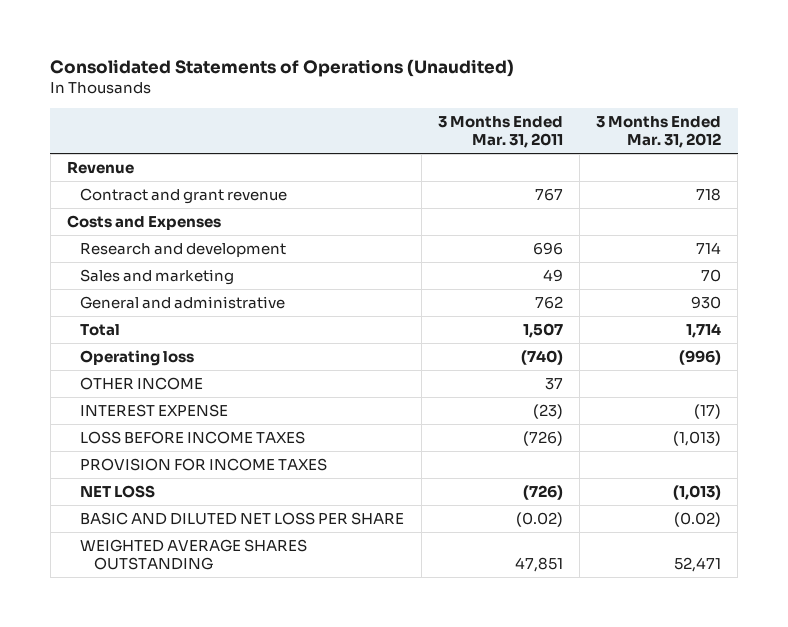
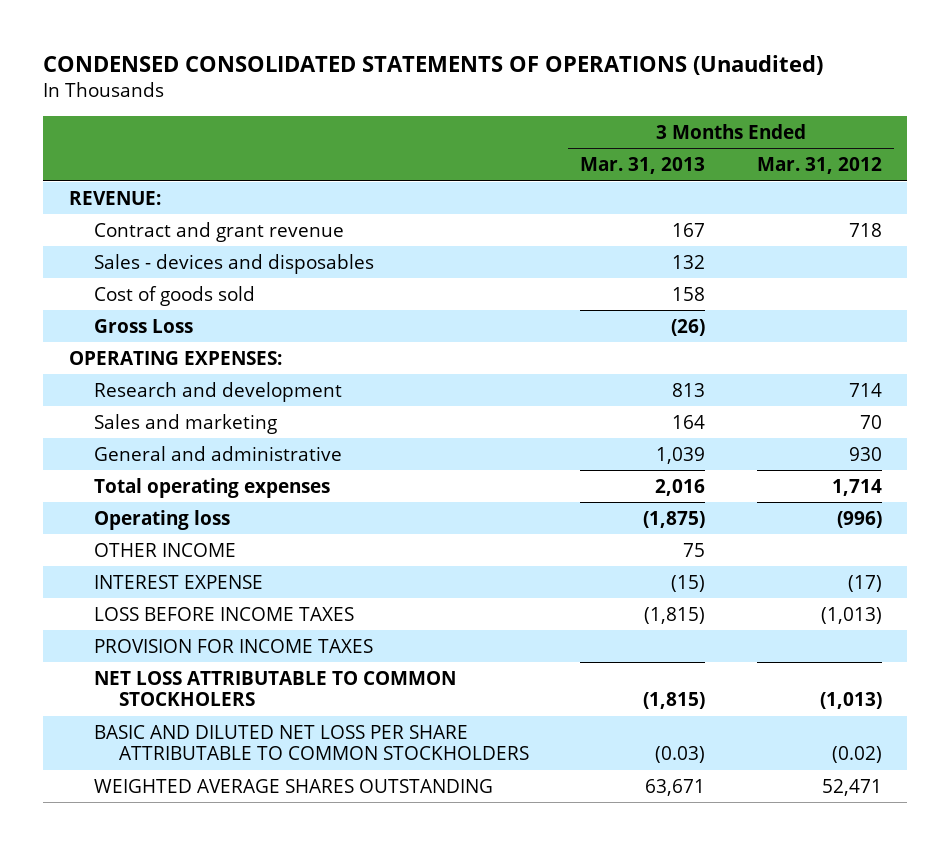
[50,59,515,78] Consolidated Statements of Operations (Unaudited) -> [43,55,824,76] CONDENSED CONSOLIDATED STATEMENTS OF OPERATIONS (Unaudited)
[437,115,563,149] 3 Months Ended Mar. 31, 2011 -> none
none -> [580,156,706,174] Mar. 31, 2013
[66,160,134,174] Revenue -> [69,190,162,205] REVENUE:
[66,214,221,230] Costs and Expenses -> none
none -> [94,253,375,274] Sales - devices and disposables
none -> [94,285,256,306] Cost of goods sold
none -> [94,318,194,333] Gross Loss
none -> [69,350,283,365] OPERATING EXPENSES:
[80,323,121,336] Total -> [94,477,331,498] Total operating expenses
[80,484,156,498] NET LOSS -> [94,670,457,707] NET LOSS ATTRIBUTABLE TO COMMON STOCKHOLERS
[80,511,405,525] BASIC AND DILUTED NET LOSS PER SHARE -> [94,724,530,761] BASIC AND DILUTED NET LOSS PER SHARE ATTRIBUTABLE TO COMMON STOCKHOLDERS

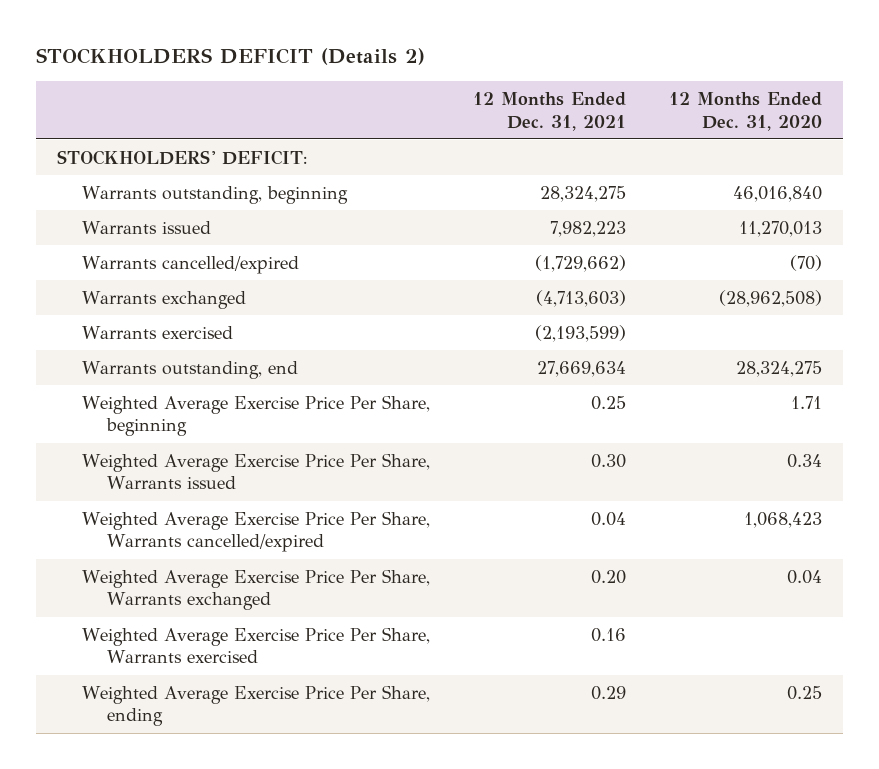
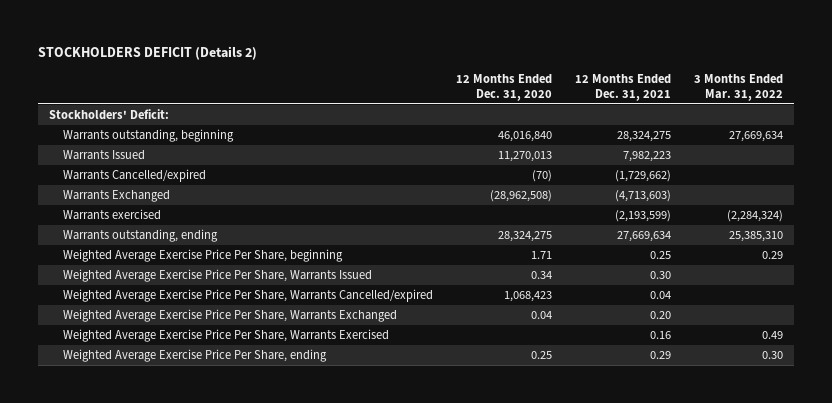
none -> [694,74,784,101] 3 Months Ended Mar. 31, 2022
[57,149,308,165] STOCKHOLDERS' DEFICIT: -> [49,108,170,120] Stockholders' Deficit:
[82,220,212,234] Warrants issued -> [63,149,146,160] Warrants Issued
[82,255,300,274] Warrants cancelled/expired -> [63,168,207,182] Warrants Cancelled/expired
[82,290,247,309] Warrants exchanged -> [63,189,171,202] Warrants Exchanged
[82,360,299,379] Warrants outstanding, end -> [63,228,219,242] Warrants outstanding, ending
[82,452,431,490] Weighted Average Exercise Price Per Share, Warrants issued -> [63,268,373,282] Weighted Average Exercise Price Per Share, Warrants Issued
[82,510,431,553] Weighted Average Exercise Price Per Share, Warrants cancelled/expired -> [63,288,434,302] Weighted Average Exercise Price Per Share, Warrants Cancelled/expired
[82,568,431,611] Weighted Average Exercise Price Per Share, Warrants exchanged -> [63,308,398,322] Weighted Average Exercise Price Per Share, Warrants Exchanged
[82,626,431,664] Weighted Average Exercise Price Per Share, Warrants exercised -> [63,328,390,342] Weighted Average Exercise Price Per Share, Warrants Exercised

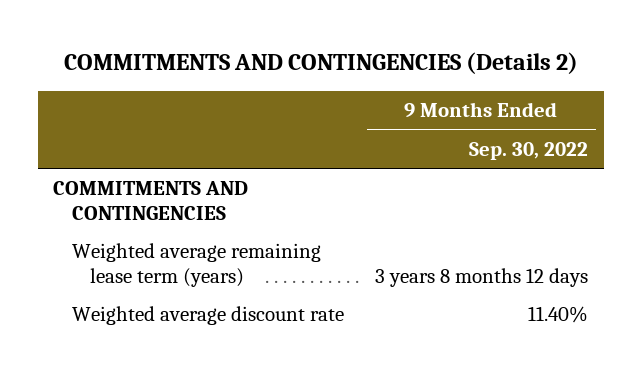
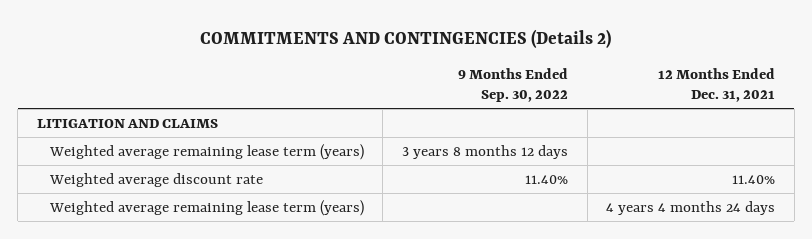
none -> [658,68,776,103] 12 Months Ended Dec. 31, 2021
[53,181,249,220] COMMITMENTS AND CONTINGENCIES -> [36,118,218,128] LITIGATION AND CLAIMS
none -> [48,199,364,216] Weighted average remaining lease term (years)

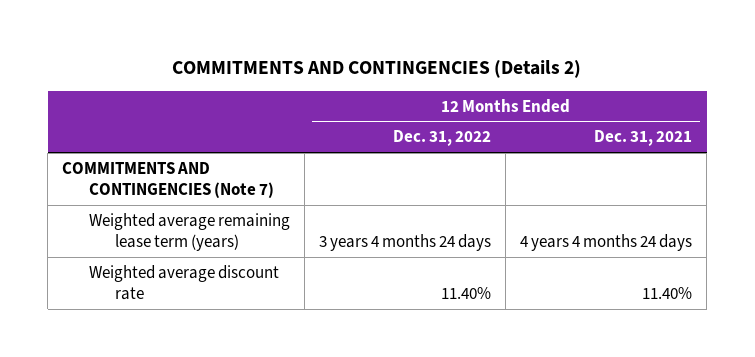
[458,68,569,103] 9 Months Ended Sep. 30, 2022 -> none
none -> [393,130,492,147] Dec. 31, 2022
[48,143,364,160] Weighted average remaining lease term (years) -> none
[36,118,218,128] LITIGATION AND CLAIMS -> [62,161,274,199] COMMITMENTS AND CONTINGENCIES (Note 7)
[48,172,263,187] Weighted average discount rate -> [88,264,279,301] Weighted average discount rate

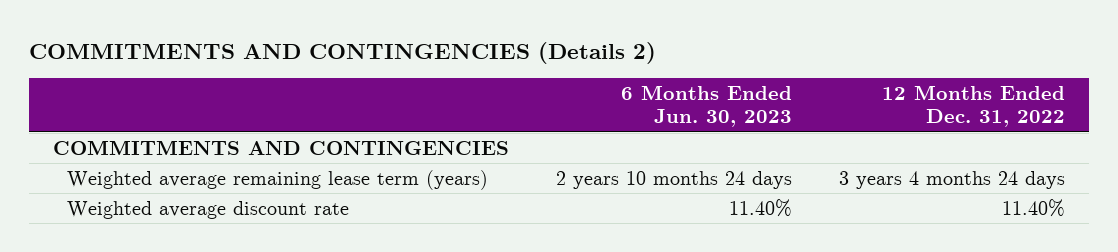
[594,130,693,147] Dec. 31, 2021 -> none
none -> [620,84,792,128] 6 Months Ended Jun. 30, 2023
[62,161,274,199] COMMITMENTS AND CONTINGENCIES (Note 7) -> [52,139,509,155] COMMITMENTS AND CONTINGENCIES

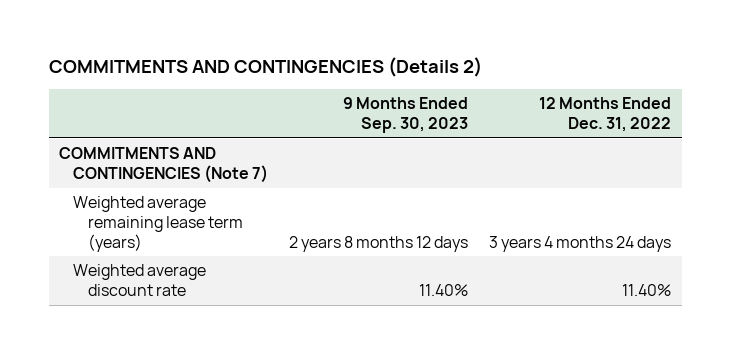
[620,84,792,128] 6 Months Ended Jun. 30, 2023 -> none
none -> [343,97,469,134] 9 Months Ended Sep. 30, 2023
[52,139,509,155] COMMITMENTS AND CONTINGENCIES -> [59,147,269,184] COMMITMENTS AND CONTINGENCIES (Note 7)

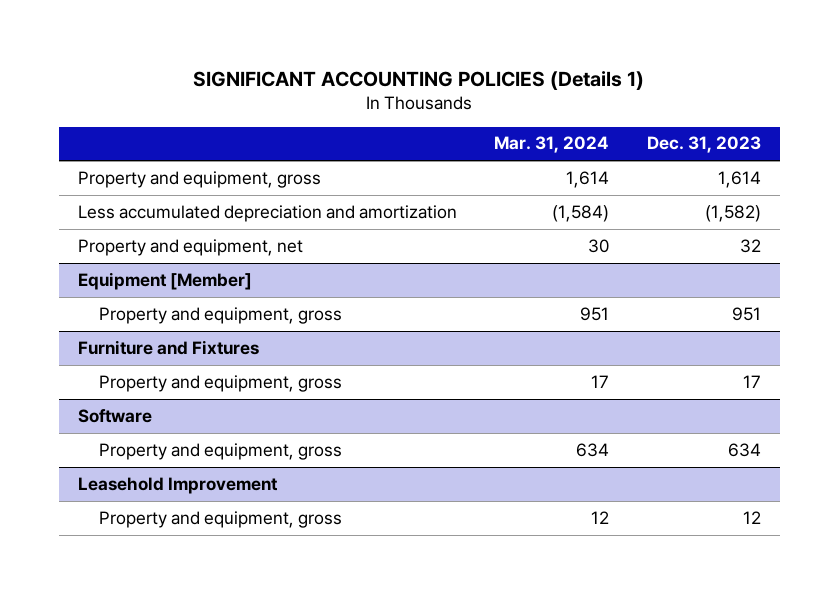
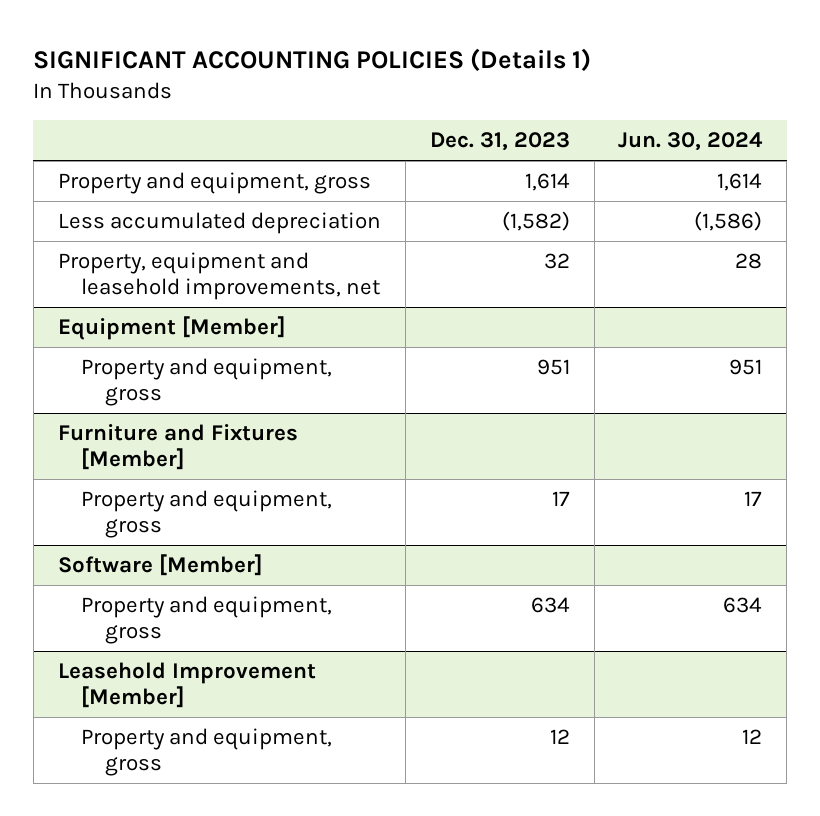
[494,136,610,154] Mar. 31, 2024 -> none
none -> [618,132,764,152] Jun. 30, 2024
[77,204,457,222] Less accumulated depreciation and amortization -> [57,211,381,234] Less accumulated depreciation
[77,238,303,256] Property and equipment, net -> [57,251,381,301] Property, equipment and leasehold improvements, net
[77,339,259,355] Furniture and Fixtures -> [57,423,298,471] Furniture and Fixtures [Member]
[77,408,152,423] Software -> [57,553,263,576] Software [Member]
[77,476,278,494] Leasehold Improvement -> [57,661,316,709] Leasehold Improvement [Member]

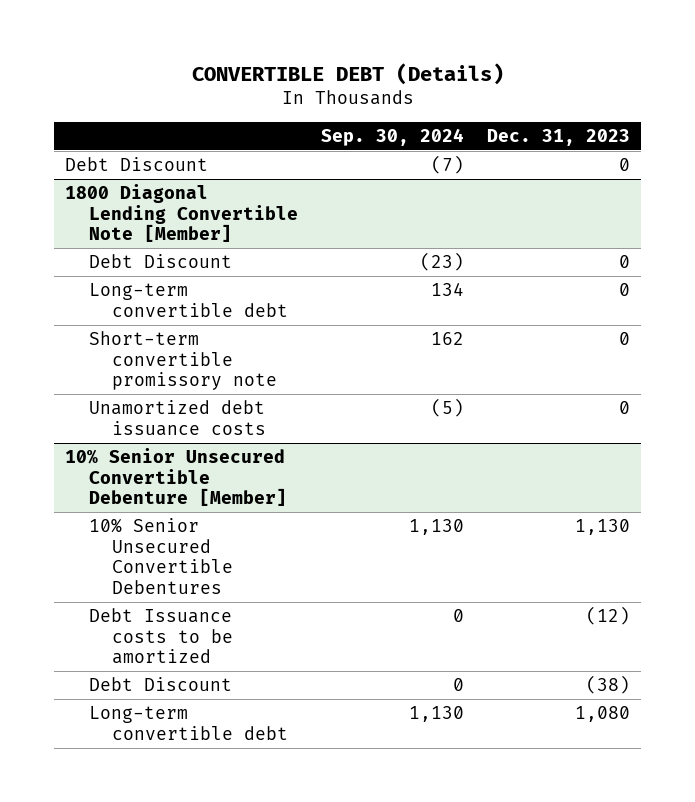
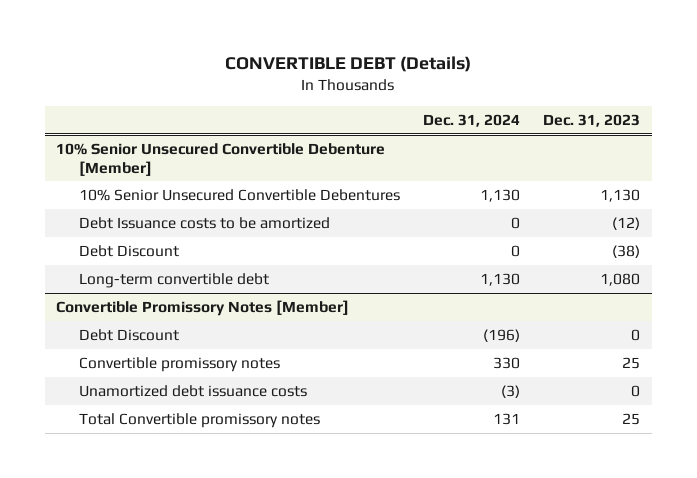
[320,127,464,146] Sep. 30, 2024 -> none
none -> [423,113,521,127] Dec. 31, 2024
[65,157,209,172] Debt Discount -> none
[65,184,298,243] 1800 Diagonal Lending Convertible Note [Member] -> none
[88,254,232,269] Debt Discount -> none
[88,283,288,317] Long-term convertible debt -> none
[88,331,277,391] Short-term convertible promissory note -> none
[88,400,266,436] Unamortized debt issuance costs -> none
none -> [56,299,350,316] Convertible Promissory Notes [Member]
none -> [79,328,180,341] Debt Discount
none -> [79,356,281,372] Convertible promissory notes
none -> [79,384,308,397] Unamortized debt issuance costs
none -> [79,412,321,428] Total Convertible promissory notes

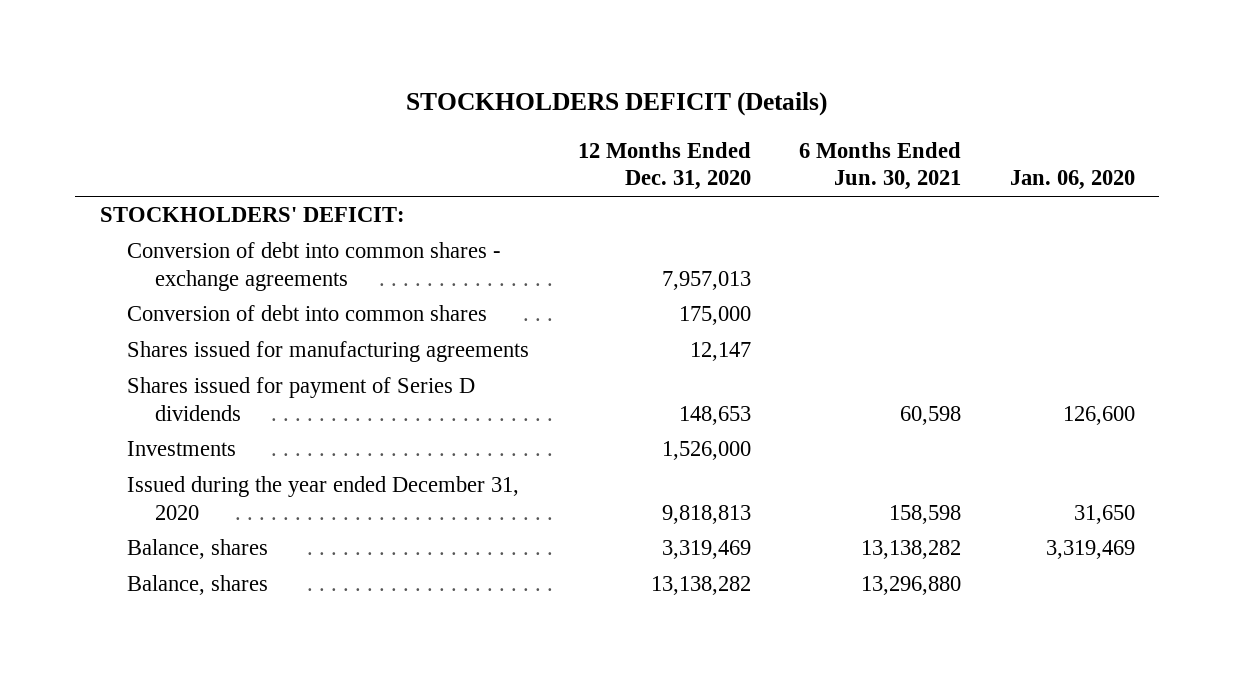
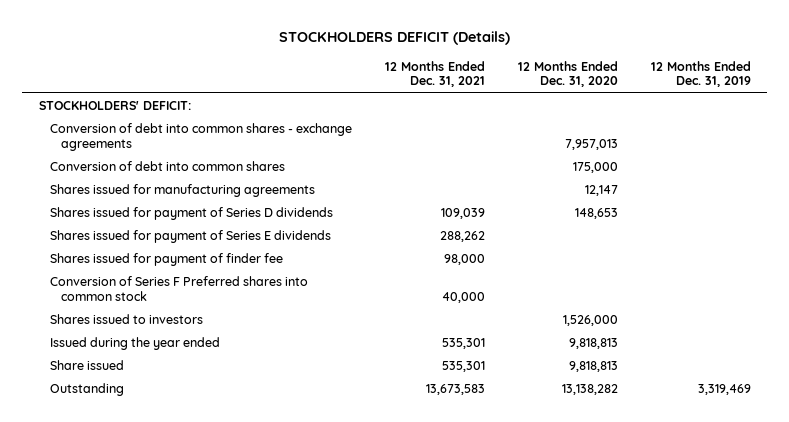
[799,141,962,191] 6 Months Ended Jun. 30, 2021 -> none
[1009,170,1135,191] Jan. 06, 2020 -> none
none -> [384,60,485,88] 12 Months Ended Dec. 31, 2021
none -> [650,60,751,88] 12 Months Ended Dec. 31, 2019
[127,539,269,560] Balance, shares -> none
none -> [49,230,331,244] Shares issued for payment of Series E dividends
none -> [49,253,283,267] Shares issued for payment of finder fee
none -> [49,276,308,302] Conversion of Series F Preferred shares into common stock
[127,441,237,457] Investments -> [49,314,203,325] Shares issued to investors
[127,476,520,520] Issued during the year ended December 31, 2020 -> [49,337,220,351] Issued during the year ended
none -> [49,360,124,371] Share issued
[127,575,269,596] Balance, shares -> [49,383,124,397] Outstanding

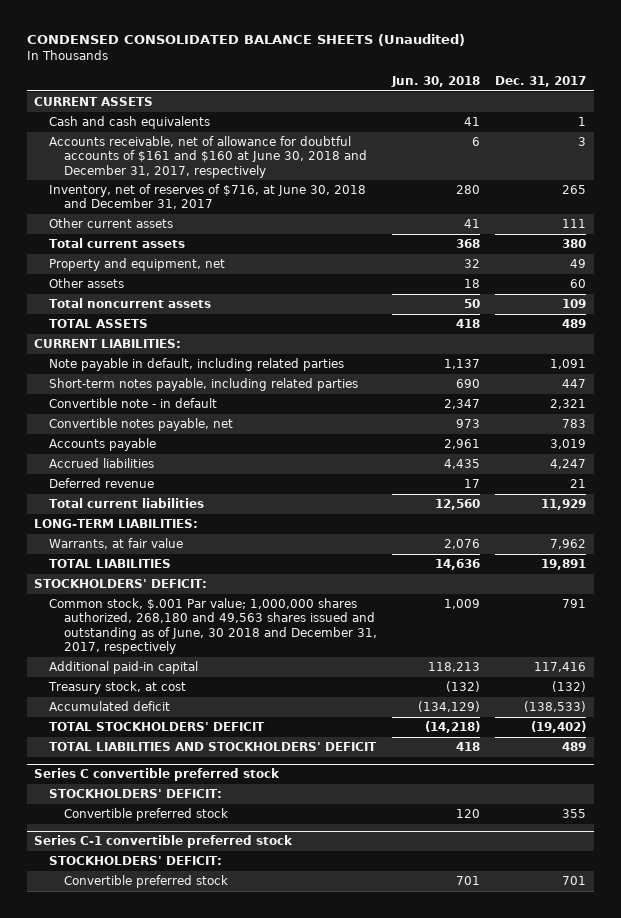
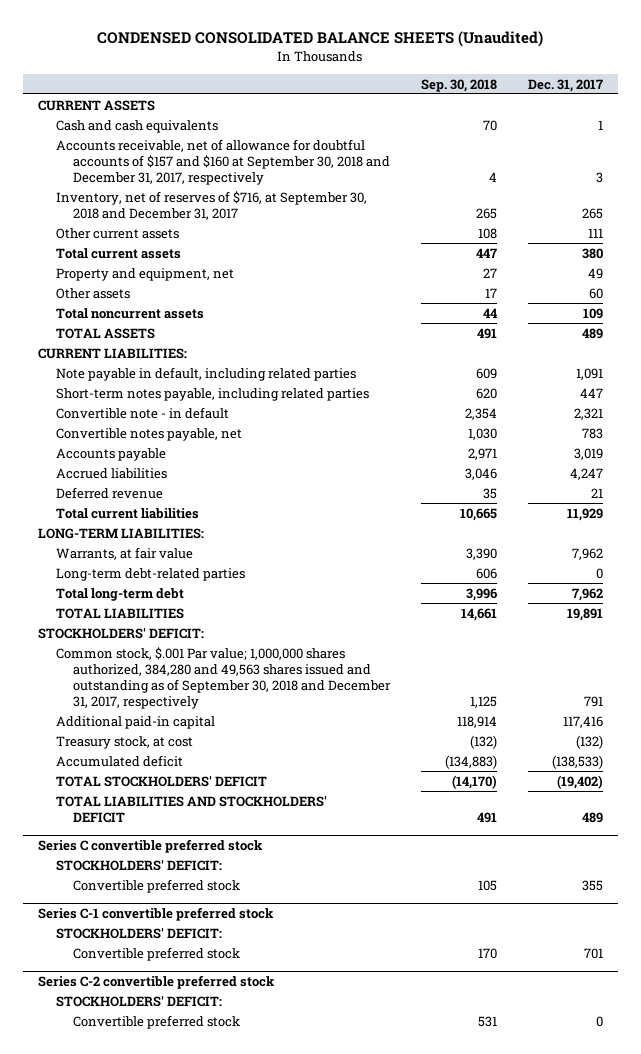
[391,76,481,88] Jun. 30, 2018 -> none
none -> [420,78,497,92] Sep. 30, 2018
[49,136,368,178] Accounts receivable, net of allowance for doubtful accounts of $161 and $160 at June 30, 2018 and December 31, 2017, respectively -> [55,138,391,185] Accounts receivable, net of allowance for doubtful accounts of $157 and $160 at September 30, 2018 and December 31, 2017, respectively
[49,184,367,210] Inventory, net of reserves of $716, at June 30, 2018 and December 31, 2017 -> [55,190,367,220] Inventory, net of reserves of $716, at September 30, 2018 and December 31, 2017
none -> [55,567,245,581] Long-term debt-related parties
none -> [55,587,184,601] Total long-term debt
[49,598,378,654] Common stock, $.001 Par value; 1,000,000 shares authorized, 268,180 and 49,563 shares issued and outstanding as of June, 30 2018 and December 31, 2017, respectively -> [55,646,392,710] Common stock, $.001 Par value; 1,000,000 shares authorized, 384,280 and 49,563 shares issued and outstanding as of September 30, 2018 and December 31, 2017, respectively
none -> [37,974,275,989] Series C-2 convertible preferred stock
none -> [55,995,222,1007] STOCKHOLDERS' DEFICIT:
none -> [73,1014,241,1029] Convertible preferred stock

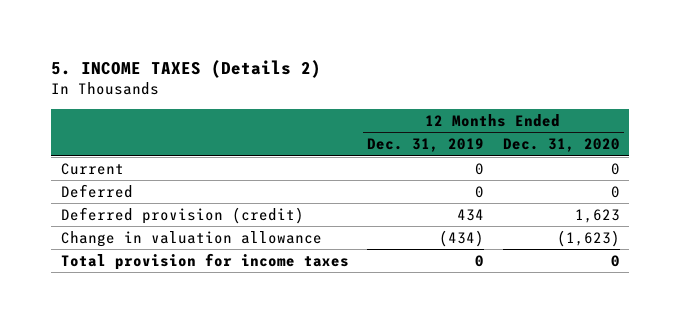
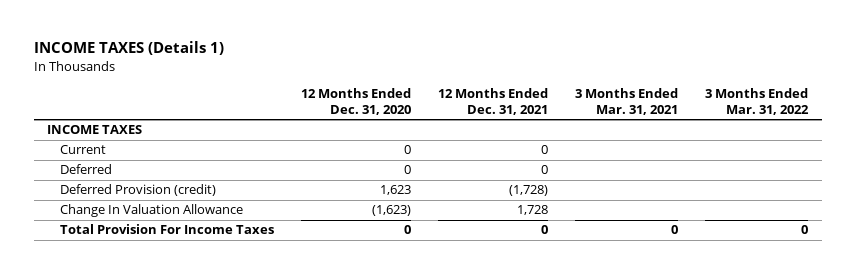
[51,60,322,79] 5. INCOME TAXES (Details 2) -> [33,41,224,56] INCOME TAXES (Details 1)
[367,138,485,153] Dec. 31, 2019 -> none
none -> [438,87,549,115] 12 Months Ended Dec. 31, 2021
none -> [575,87,679,115] 3 Months Ended Mar. 31, 2021
none -> [705,87,810,115] 3 Months Ended Mar. 31, 2022
none -> [47,125,143,135] INCOME TAXES
[60,206,304,224] Deferred provision (credit) -> [59,184,216,197] Deferred Provision (credit)
[60,230,322,247] Change in valuation allowance -> [59,204,243,218] Change In Valuation Allowance
[60,252,349,270] Total provision for income taxes -> [59,224,274,235] Total Provision For Income Taxes

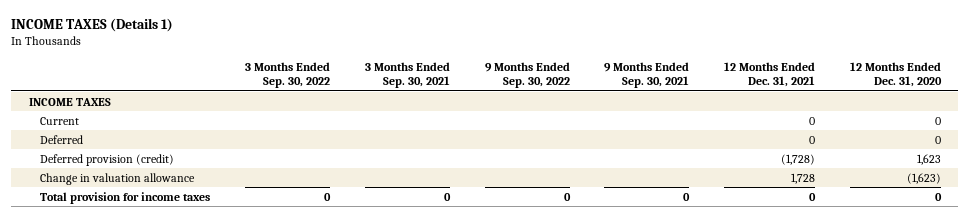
[575,87,679,115] 3 Months Ended Mar. 31, 2021 -> none
[705,87,810,115] 3 Months Ended Mar. 31, 2022 -> none
none -> [245,61,331,89] 3 Months Ended Sep. 30, 2022
none -> [364,61,450,89] 3 Months Ended Sep. 30, 2021
none -> [484,61,570,89] 9 Months Ended Sep. 30, 2022
none -> [604,61,690,89] 9 Months Ended Sep. 30, 2021
[59,184,216,197] Deferred Provision (credit) -> [40,153,175,166] Deferred provision (credit)
[59,204,243,218] Change In Valuation Allowance -> [40,172,196,185] Change in valuation allowance
[59,224,274,235] Total Provision For Income Taxes -> [40,191,211,204] Total provision for income taxes

